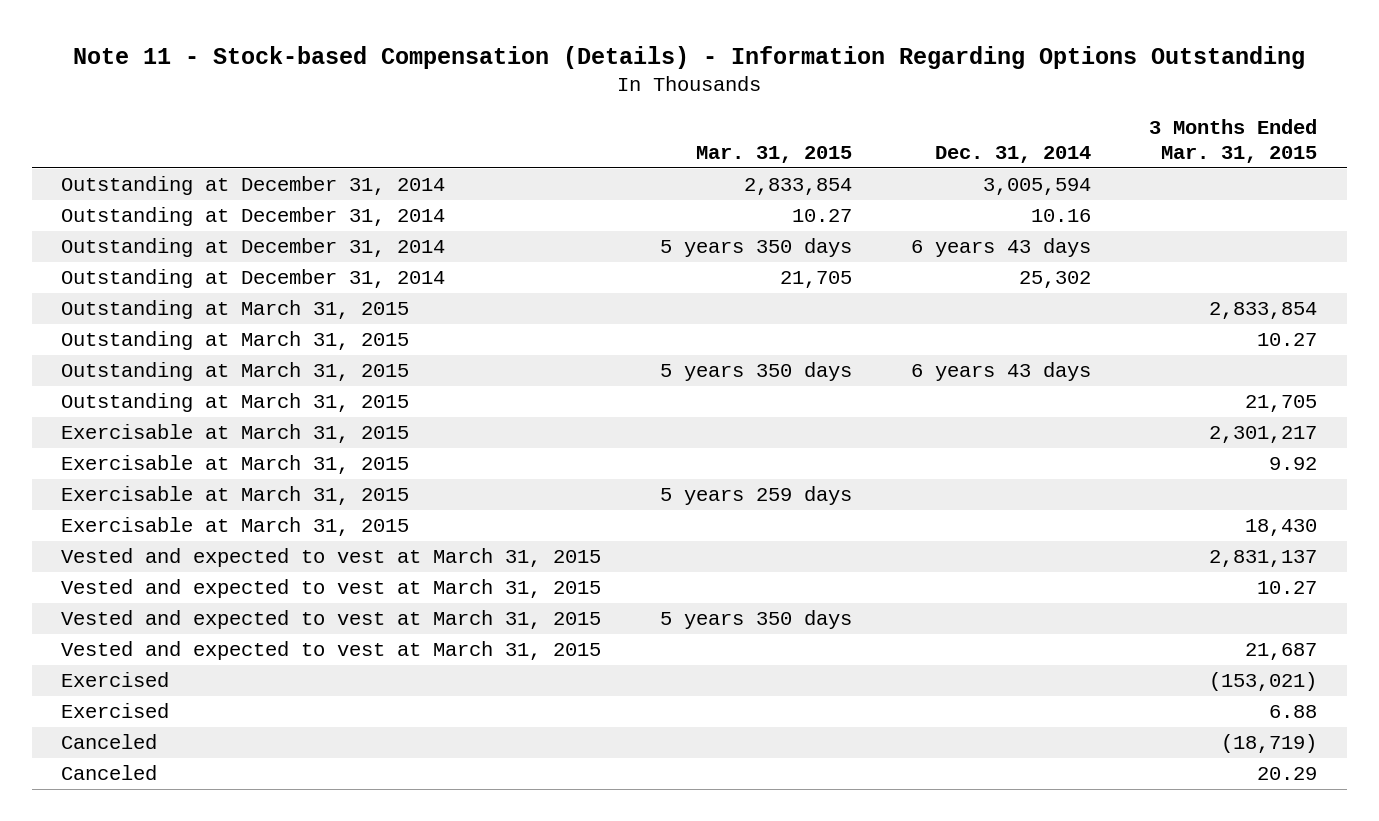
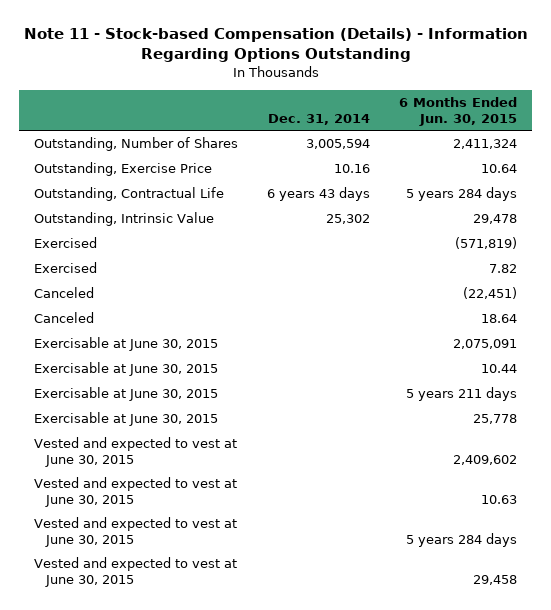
[696,145,853,163] Mar. 31, 2015 -> none
[1149,118,1318,163] 3 Months Ended Mar. 31, 2015 -> none
none -> [399,96,518,126] 6 Months Ended Jun. 30, 2015
[61,300,410,320] Outstanding at March 31, 2015 -> none
[61,331,410,351] Outstanding at March 31, 2015 -> none
[61,362,410,382] Outstanding at March 31, 2015 -> none
[61,393,410,413] Outstanding at March 31, 2015 -> none
[61,424,410,444] Exercisable at March 31, 2015 -> none
[61,455,410,475] Exercisable at March 31, 2015 -> none
[61,486,410,506] Exercisable at March 31, 2015 -> none
[61,517,410,537] Exercisable at March 31, 2015 -> none
[61,548,602,568] Vested and expected to vest at March 31, 2015 -> none
[61,579,602,599] Vested and expected to vest at March 31, 2015 -> none
[61,610,602,630] Vested and expected to vest at March 31, 2015 -> none
[61,641,602,661] Vested and expected to vest at March 31, 2015 -> none
[61,176,446,196] Outstanding at December 31, 2014 -> [33,137,238,152] Outstanding, Number of Shares
[61,207,446,227] Outstanding at December 31, 2014 -> [33,162,212,177] Outstanding, Exercise Price
[61,238,446,258] Outstanding at December 31, 2014 -> [33,187,224,202] Outstanding, Contractual Life
[61,269,446,289] Outstanding at December 31, 2014 -> [33,212,214,227] Outstanding, Intrinsic Value
none -> [33,337,218,352] Exercisable at June 30, 2015
none -> [33,362,218,377] Exercisable at June 30, 2015
none -> [33,387,218,402] Exercisable at June 30, 2015
none -> [33,412,218,427] Exercisable at June 30, 2015
none -> [33,437,237,467] Vested and expected to vest at June 30, 2015
none -> [33,477,237,507] Vested and expected to vest at June 30, 2015
none -> [33,517,237,547] Vested and expected to vest at June 30, 2015
none -> [33,557,237,587] Vested and expected to vest at June 30, 2015

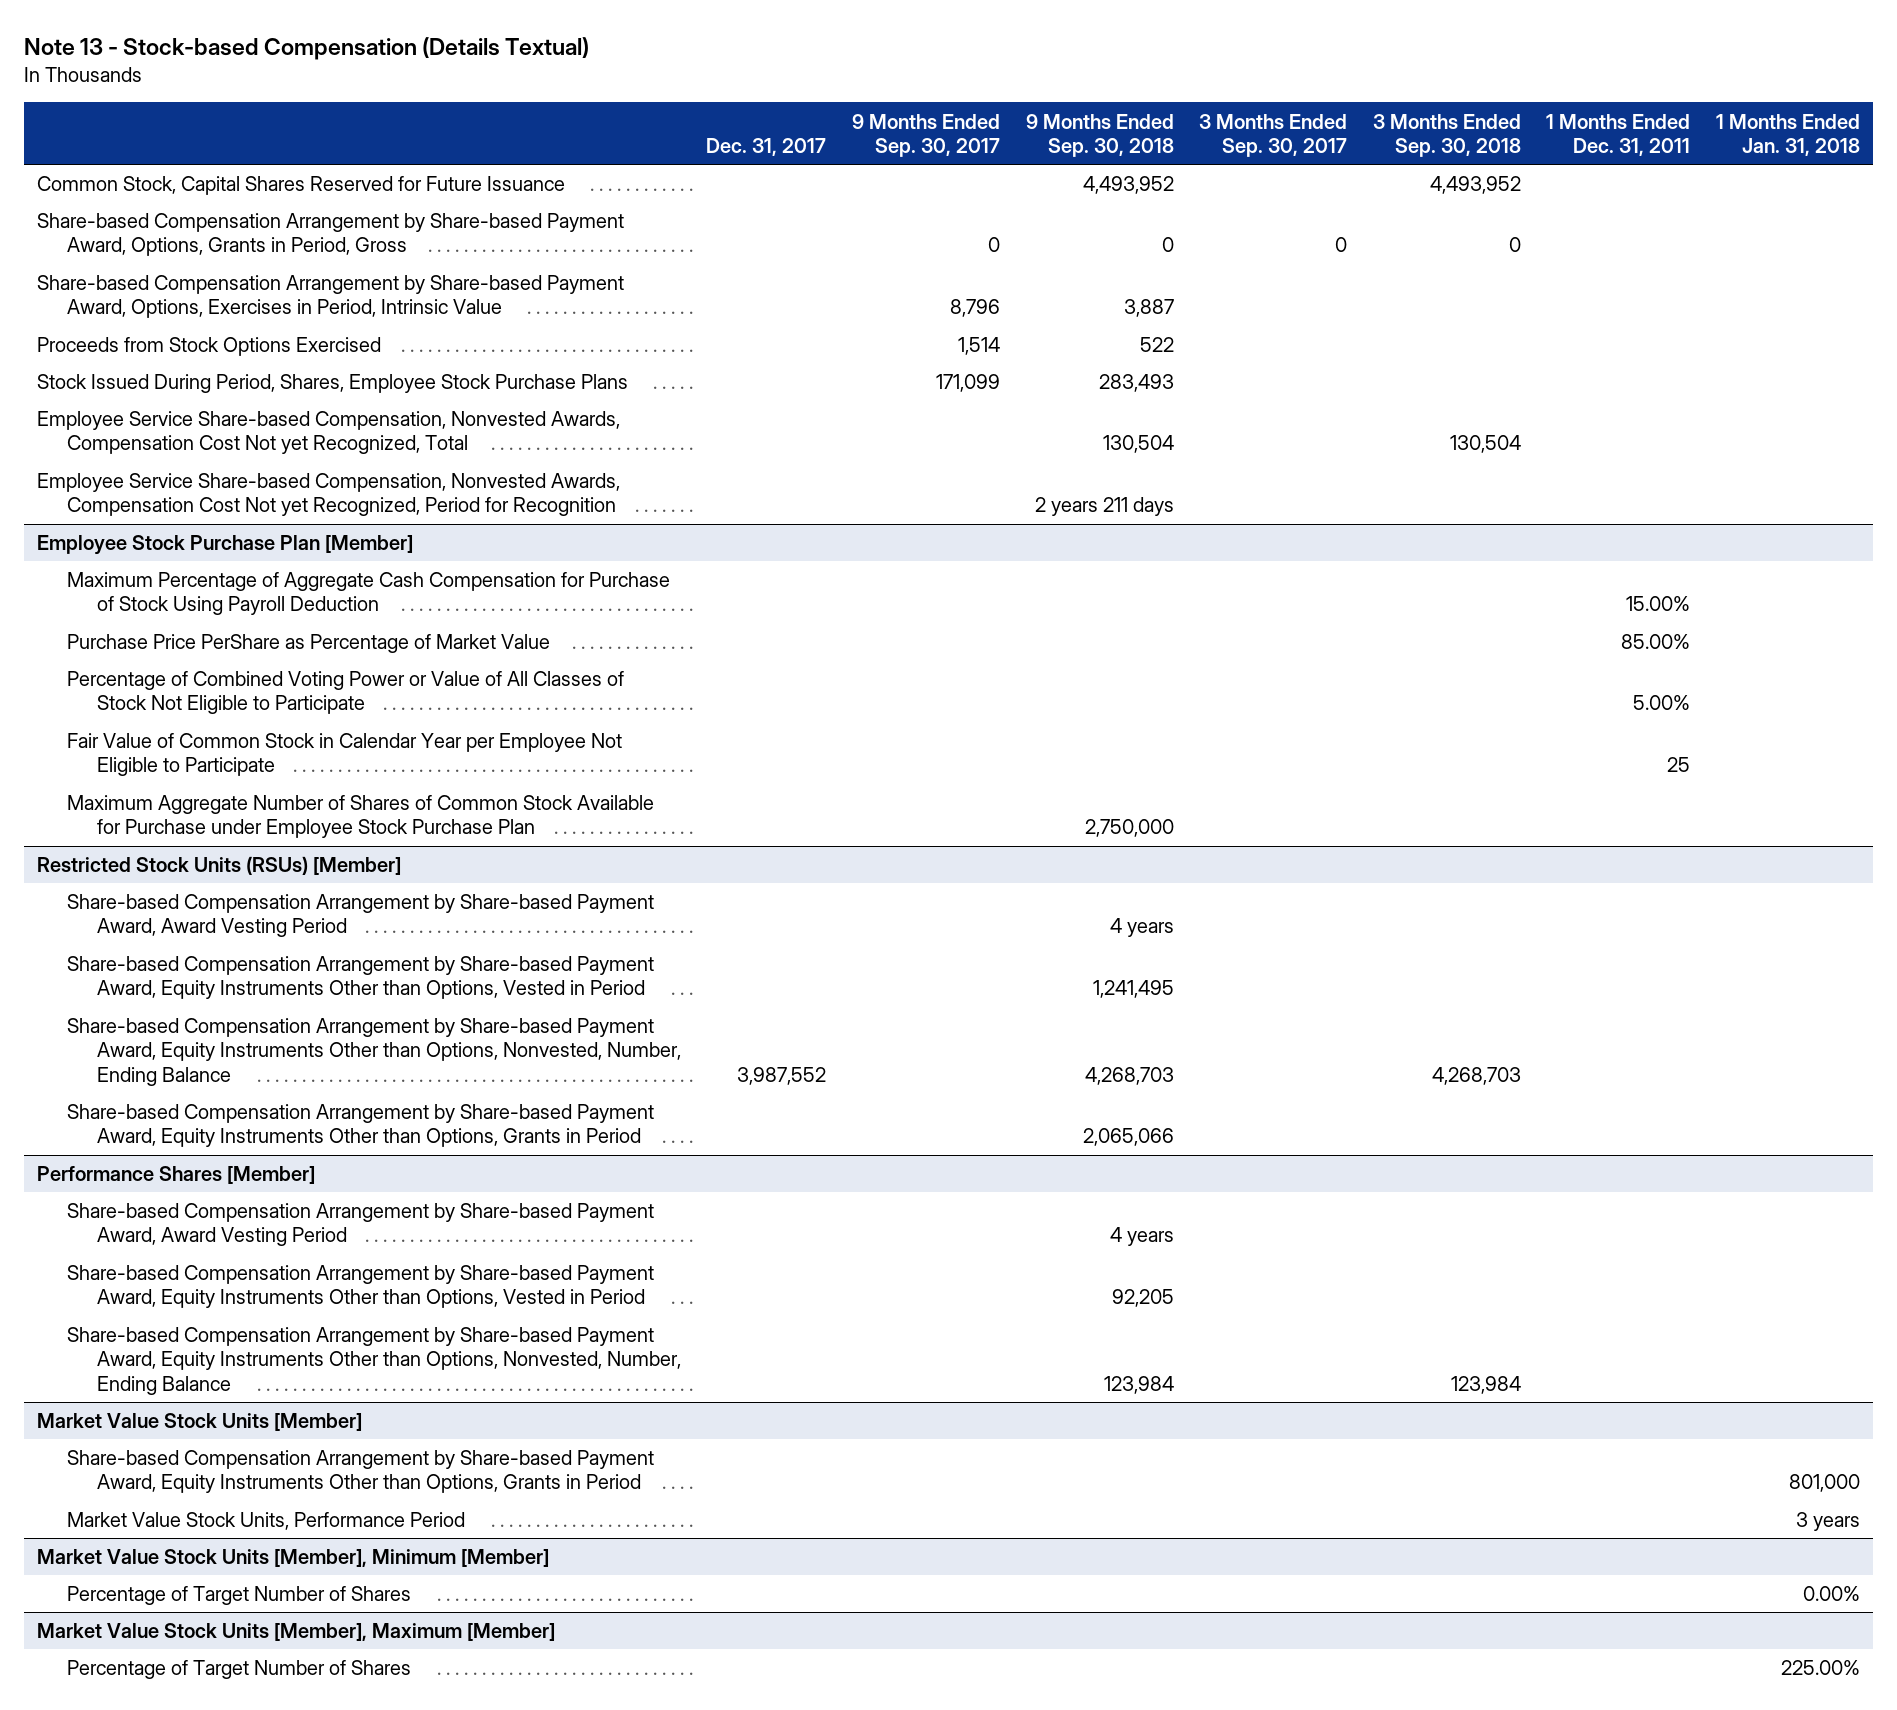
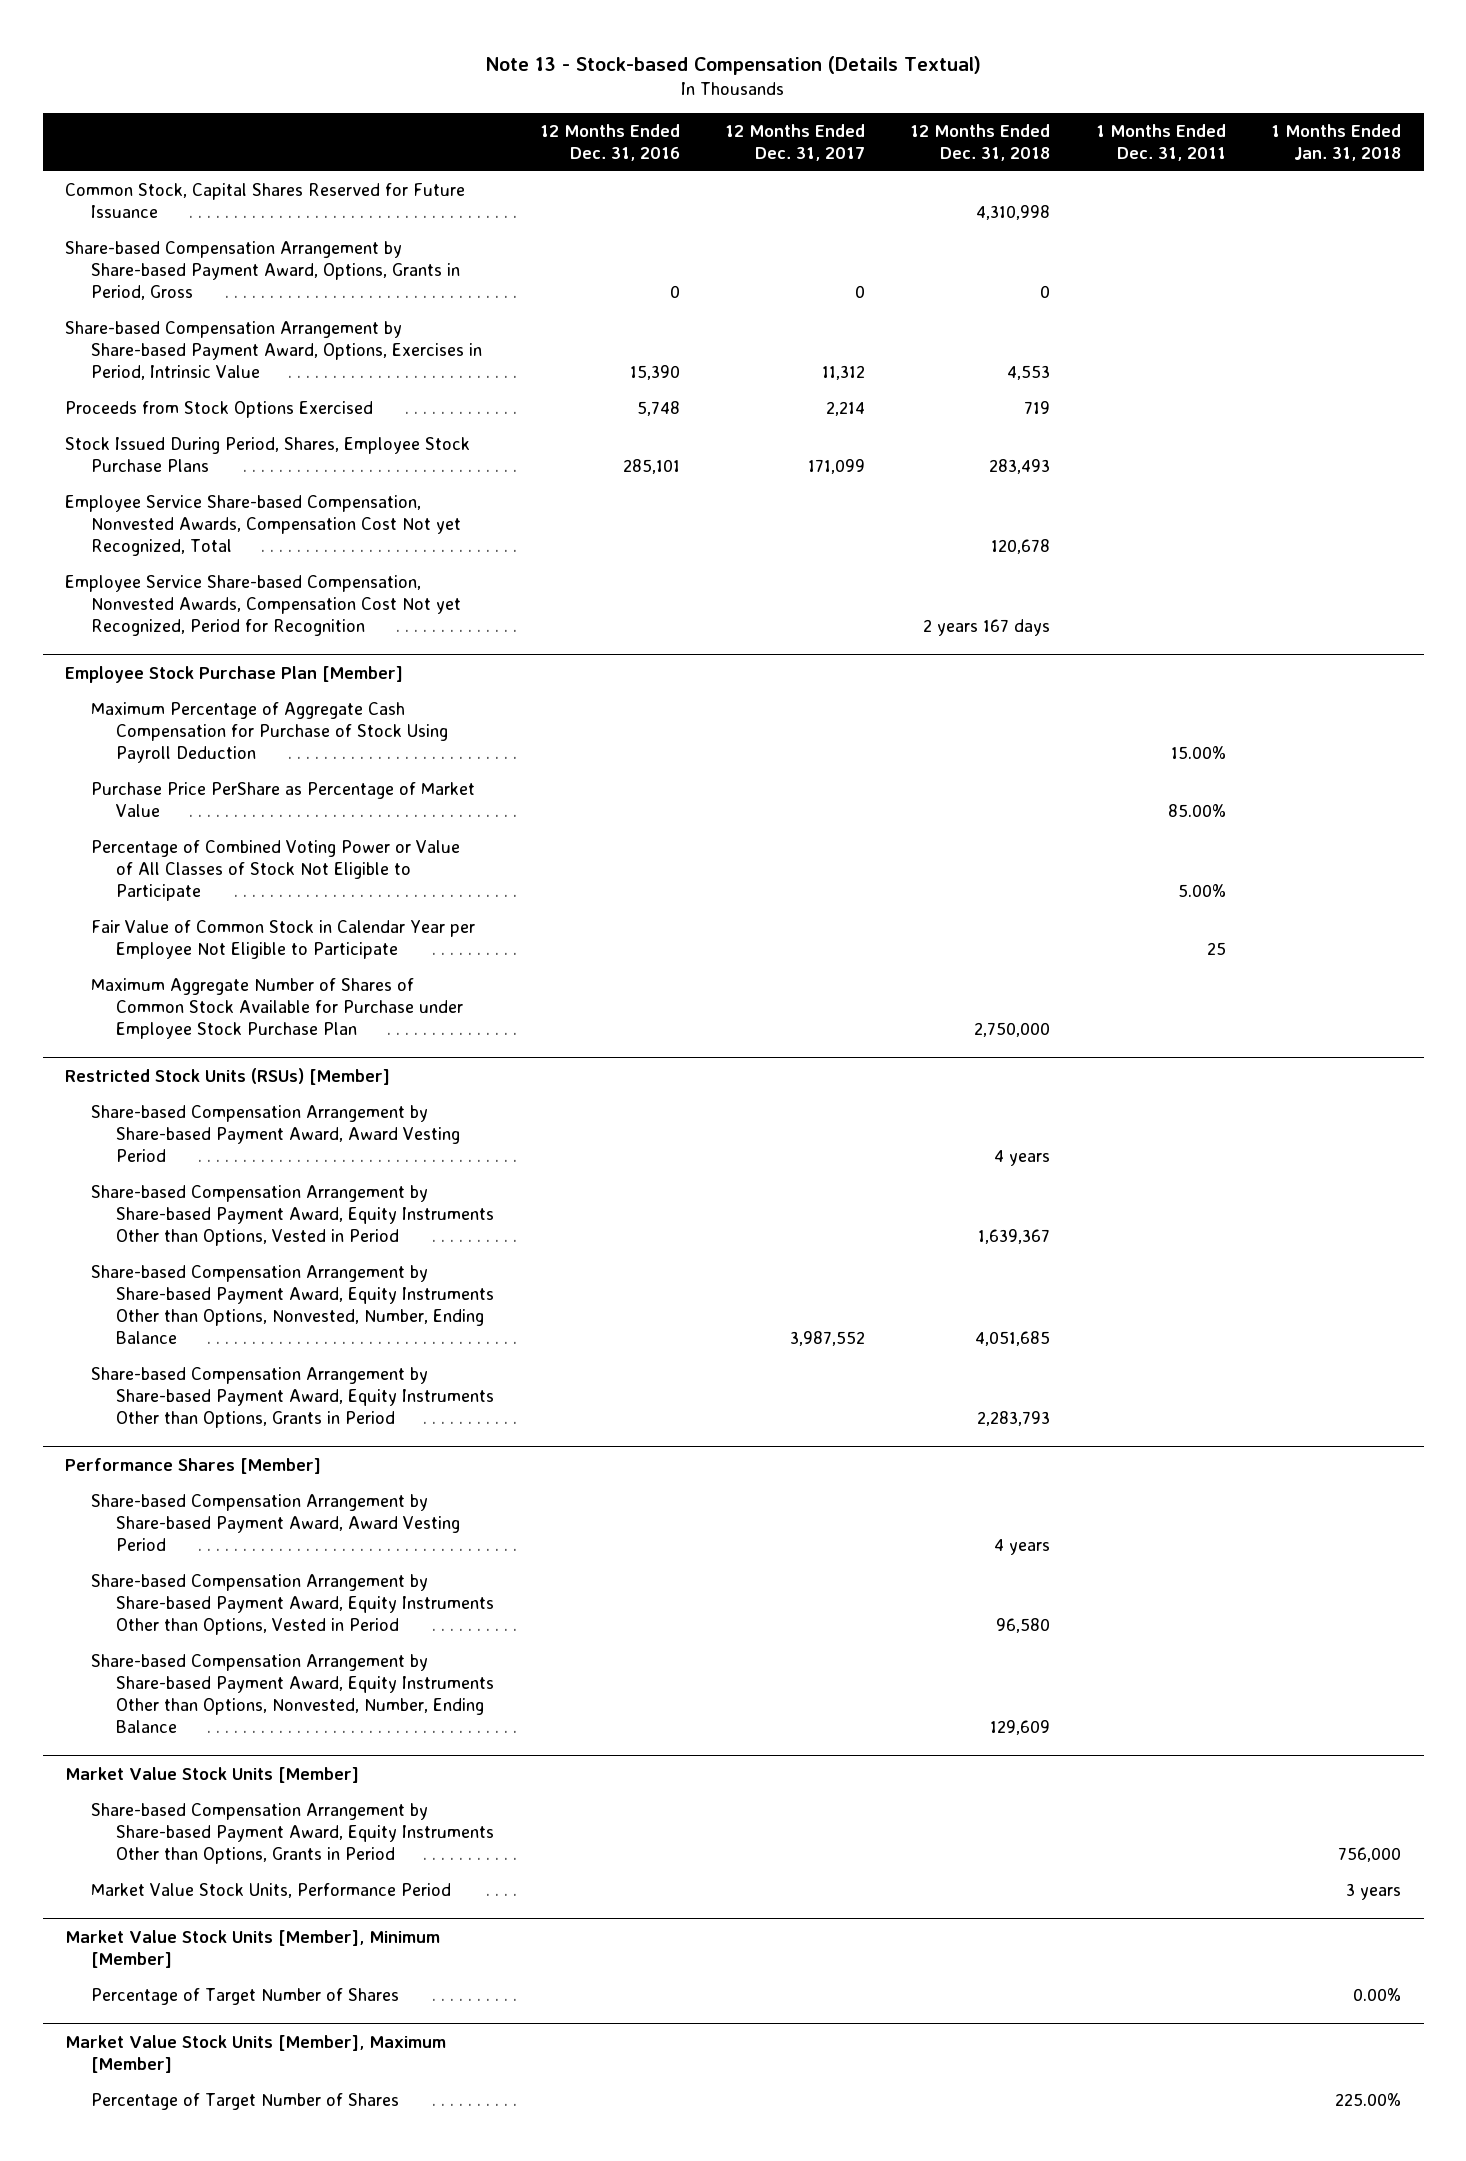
[706,137,827,156] Dec. 31, 2017 -> none
[851,113,1000,157] 9 Months Ended Sep. 30, 2017 -> none
[1025,113,1174,157] 9 Months Ended Sep. 30, 2018 -> none
[1199,113,1348,157] 3 Months Ended Sep. 30, 2017 -> none
[1372,113,1521,157] 3 Months Ended Sep. 30, 2018 -> none
none -> [539,123,680,161] 12 Months Ended Dec. 31, 2016
none -> [724,123,865,161] 12 Months Ended Dec. 31, 2017
none -> [910,123,1051,161] 12 Months Ended Dec. 31, 2018
[1789,1474,1861,1493] 801,000 -> [1338,1847,1402,1863] 756,000

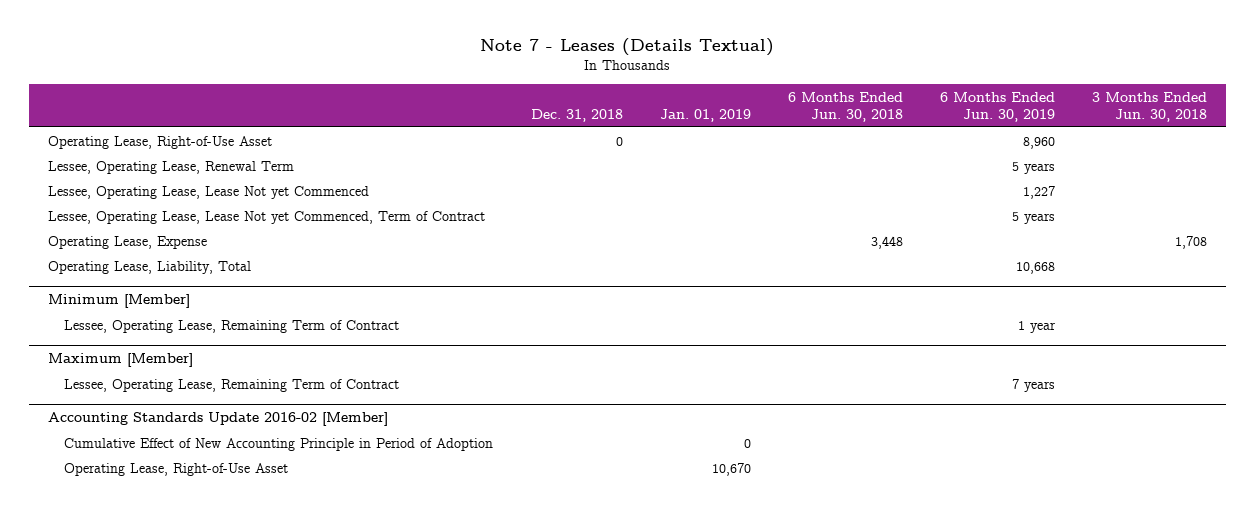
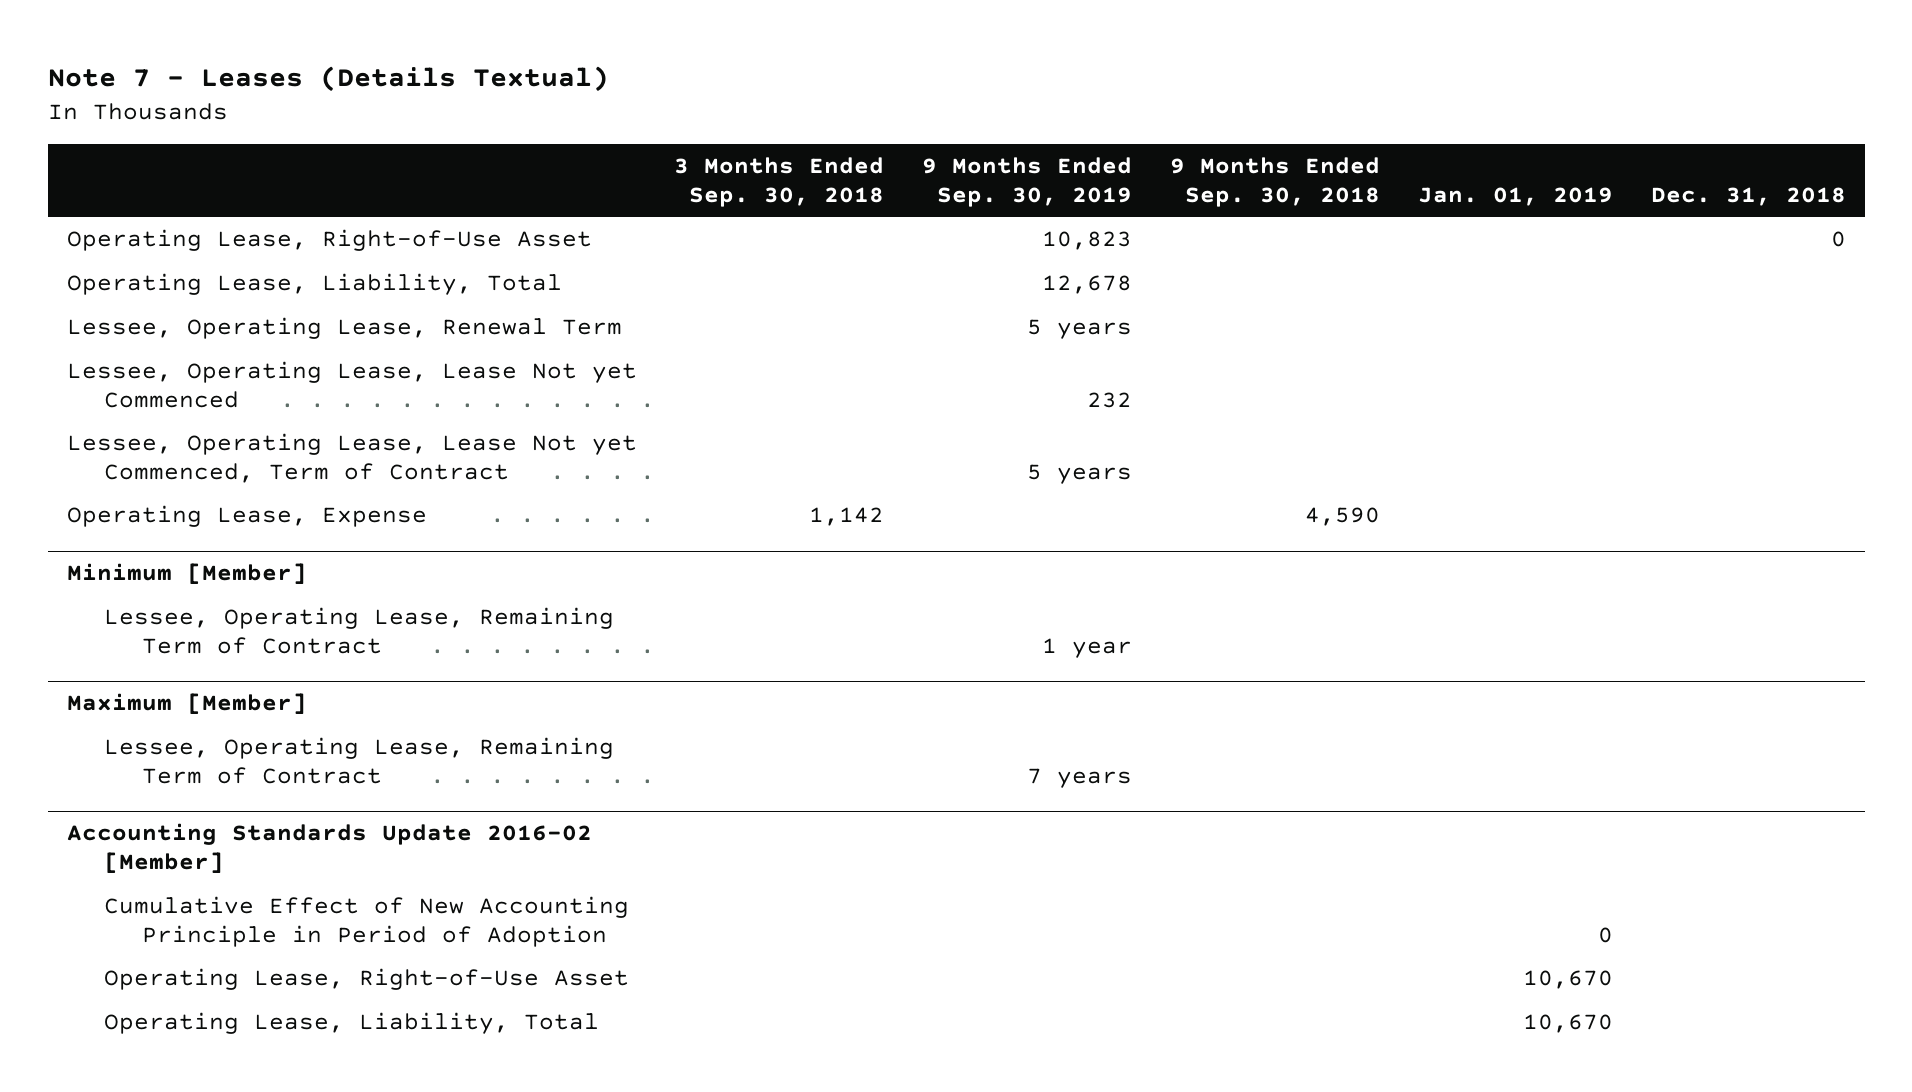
[787,92,903,123] 6 Months Ended Jun. 30, 2018 -> none
[940,92,1056,123] 6 Months Ended Jun. 30, 2019 -> none
[1092,92,1208,123] 3 Months Ended Jun. 30, 2018 -> none
none -> [674,157,885,207] 3 Months Ended Sep. 30, 2018
none -> [922,157,1133,207] 9 Months Ended Sep. 30, 2019
none -> [1170,157,1381,207] 9 Months Ended Sep. 30, 2018
[47,260,251,274] Operating Lease, Liability, Total -> [66,273,562,296] Operating Lease, Liability, Total
none -> [104,1012,600,1035] Operating Lease, Liability, Total

